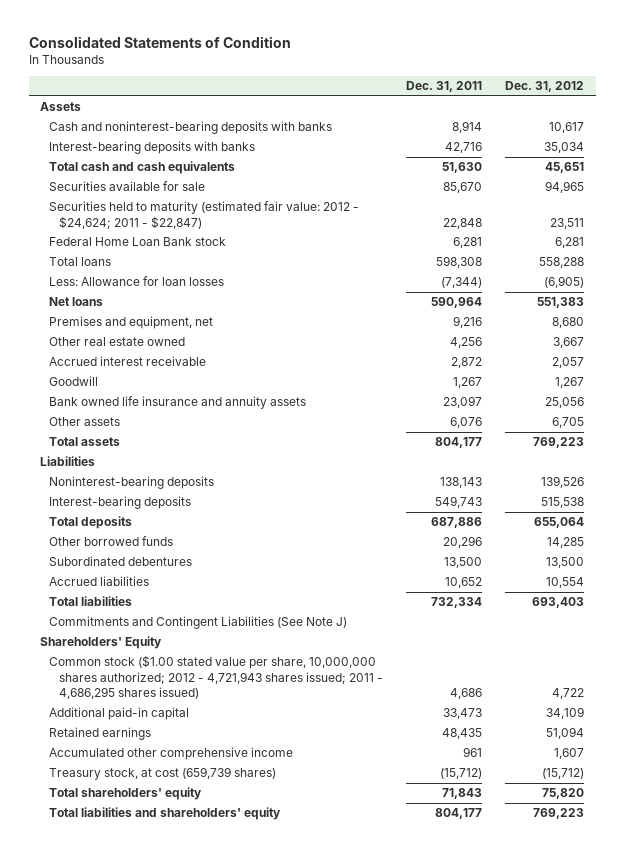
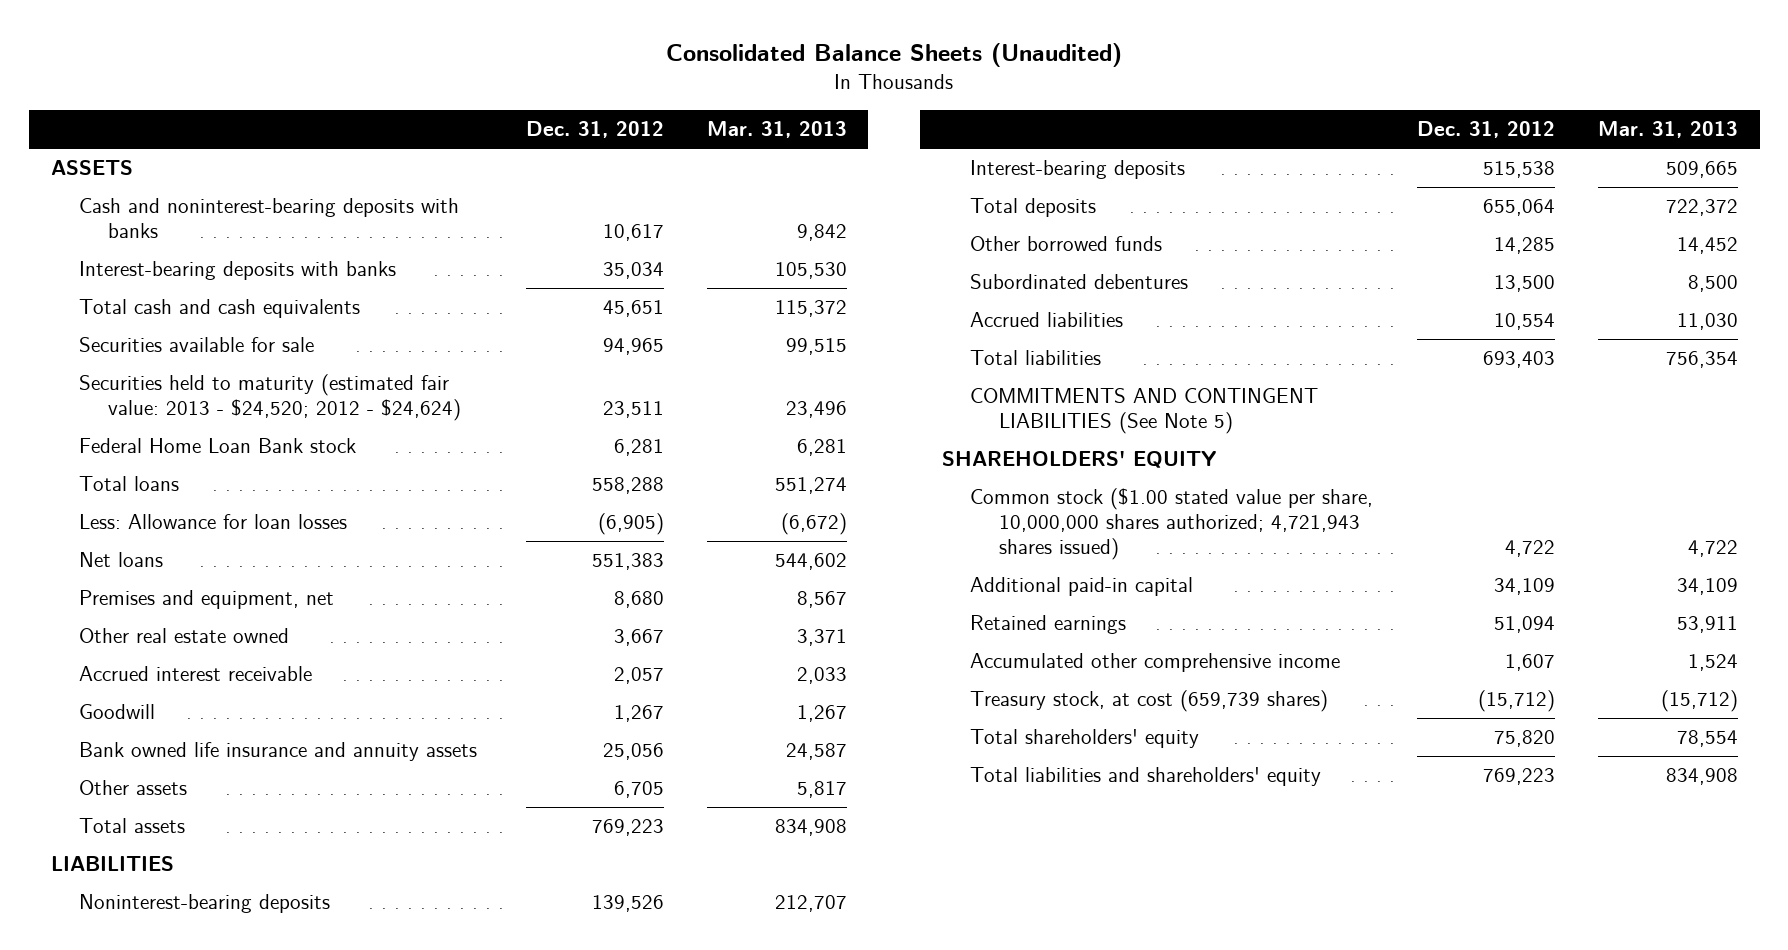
[28,35,291,48] Consolidated Statements of Condition -> [666,42,1123,67] Consolidated Balance Sheets (Unaudited)
[405,81,482,93] Dec. 31, 2011 -> none
none -> [706,121,847,139] Mar. 31, 2013
[40,102,82,112] Assets -> [50,160,133,176] ASSETS
[49,201,360,229] Securities held to maturity (estimated fair value: 2012 - $24,624; 2011 - $22,847) -> [79,374,462,422] Securities held to maturity (estimated fair value: 2013 - $24,520; 2012 - $24,624)
[40,456,96,467] Liabilities -> [50,856,174,872] LIABILITIES
[49,616,348,630] Commitments and Contingent Liabilities (See Note J) -> [970,388,1319,435] COMMITMENTS AND CONTINGENT LIABILITIES (See Note 5)
[40,636,163,650] Shareholders' Equity -> [941,451,1216,469] SHAREHOLDERS' EQUITY
[49,655,383,700] Common stock ($1.00 stated value per share, 10,000,000 shares authorized; 2012 - 4,721,943 shares issued; 2011 - 4,686,295 shares issued) -> [970,488,1374,561] Common stock ($1.00 stated value per share, 10,000,000 shares authorized; 4,721,943 shares issued)

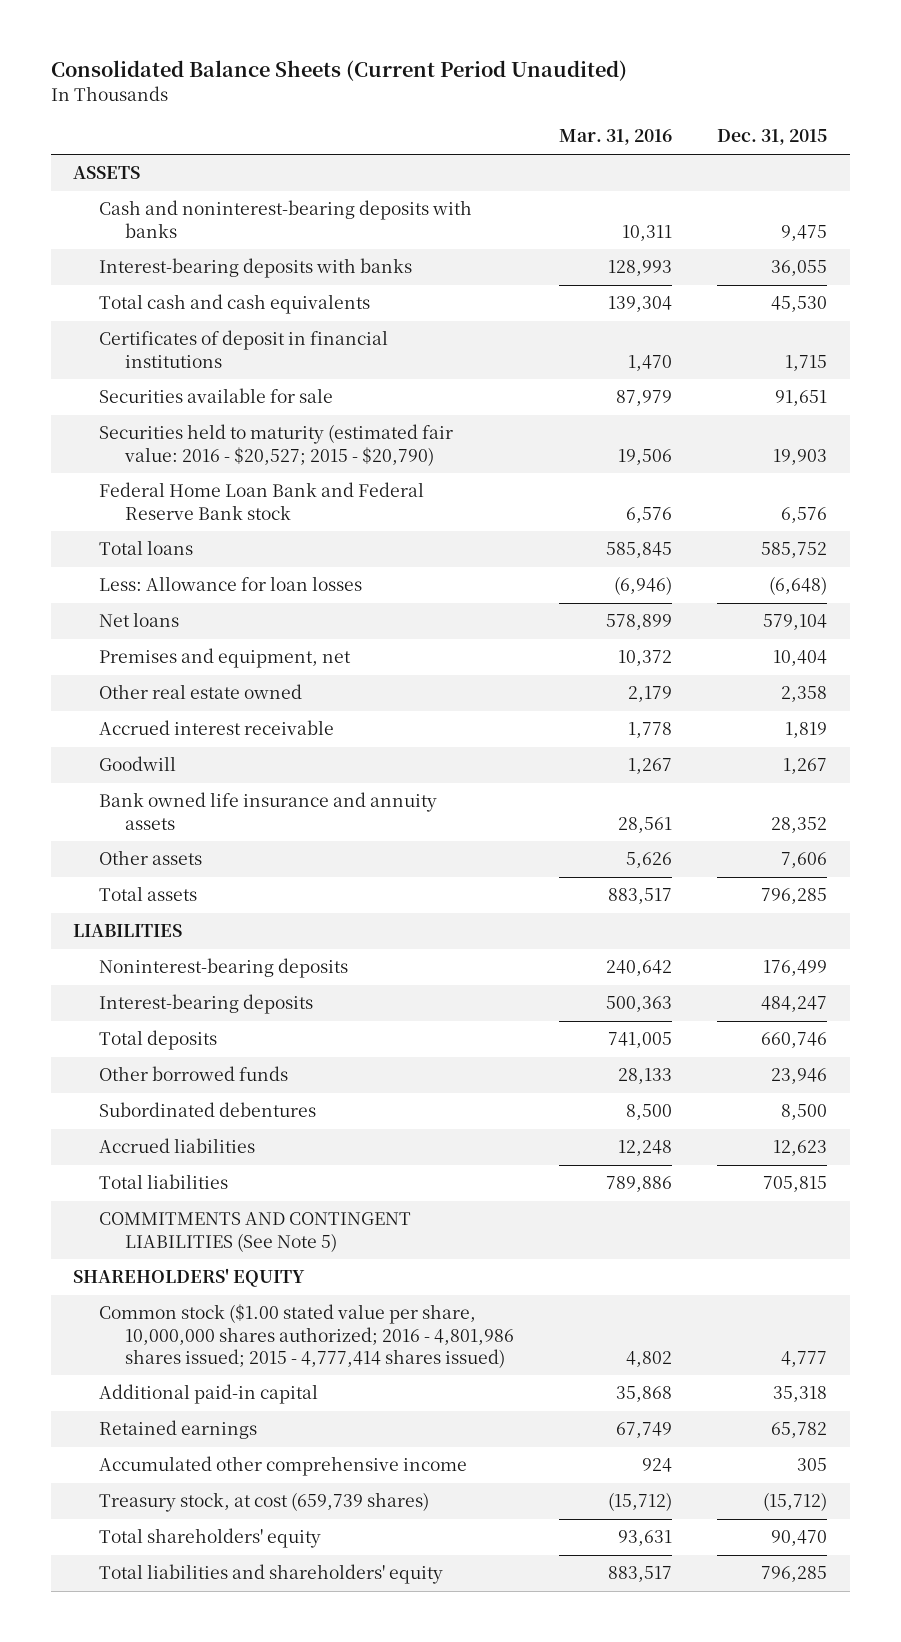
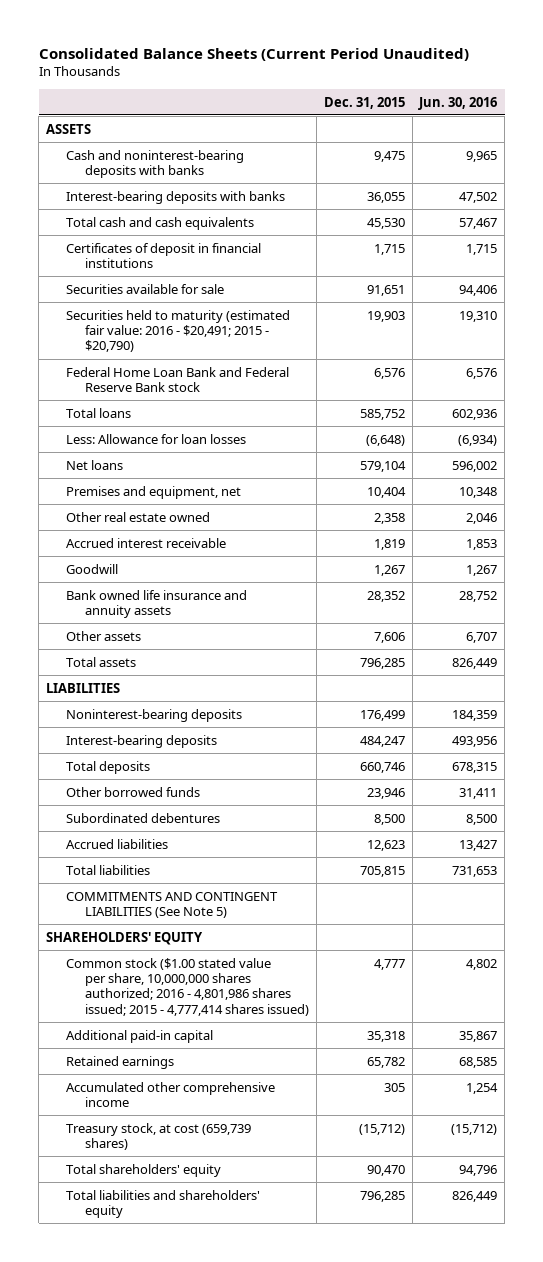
[559,129,673,146] Mar. 31, 2016 -> none
none -> [418,96,498,110] Jun. 30, 2016
[99,424,454,466] Securities held to maturity (estimated fair value: 2016 - $20,527; 2015 - $20,790) -> [65,309,290,353] Securities held to maturity (estimated fair value: 2016 - $20,491; 2015 - $20,790)

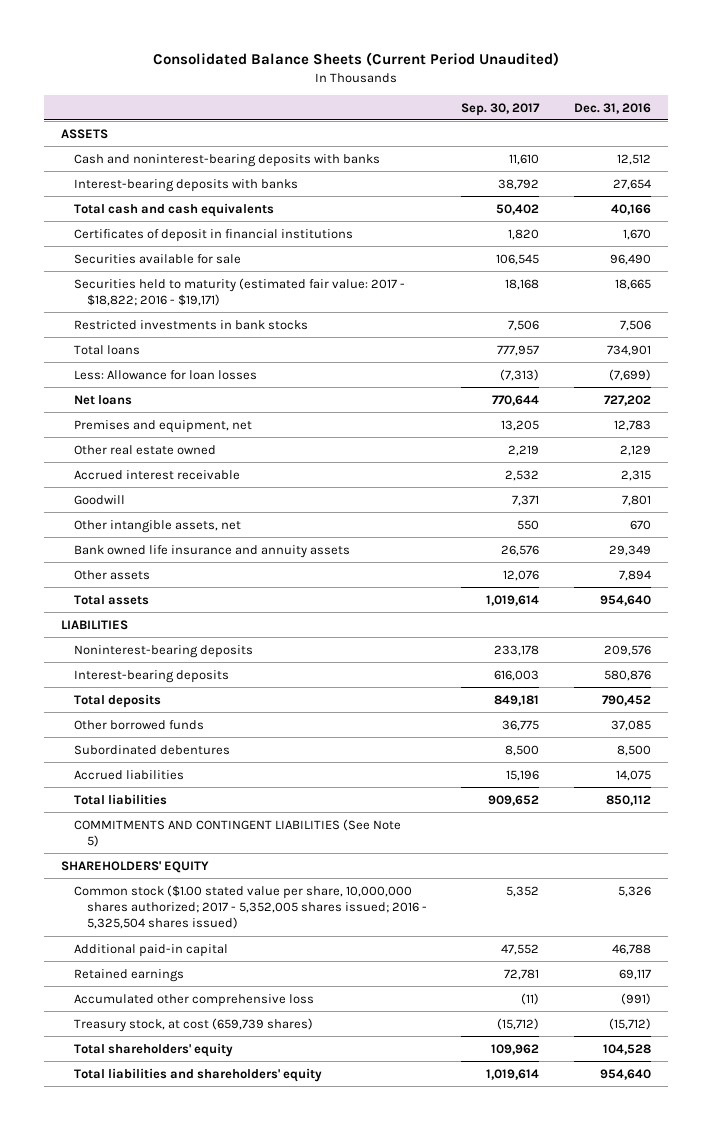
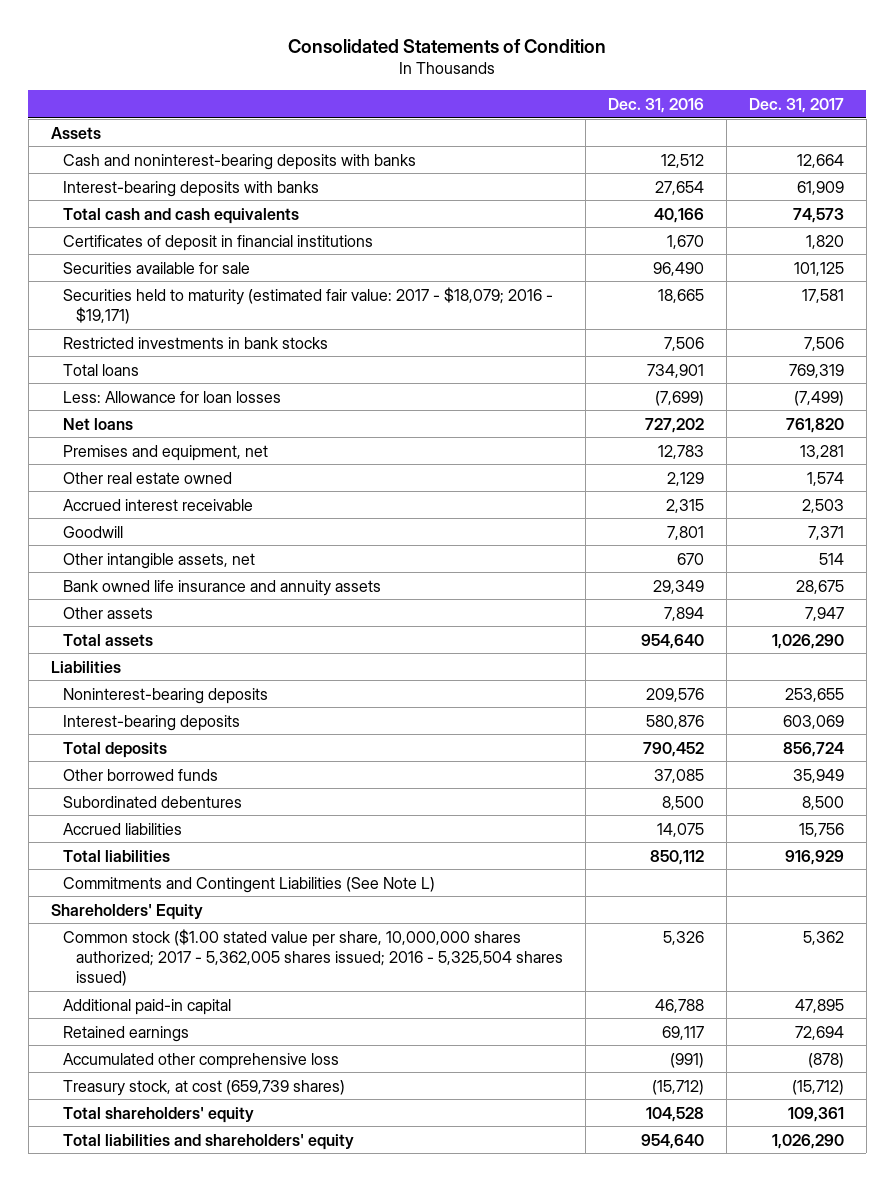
[152,52,559,67] Consolidated Balance Sheets (Current Period Unaudited) -> [288,38,607,53] Consolidated Statements of Condition
[461,102,541,116] Sep. 30, 2017 -> none
none -> [748,97,844,113] Dec. 31, 2017
[61,128,109,139] ASSETS -> [50,126,101,139] Assets
[74,277,406,306] Securities held to maturity (estimated fair value: 2017 - $18,822; 2016 - $19,171) -> [63,286,554,324] Securities held to maturity (estimated fair value: 2017 - $18,079; 2016 - $19,171)
[61,619,129,630] LIABILITIES -> [50,660,121,673] Liabilities
[74,818,402,847] COMMITMENTS AND CONTINGENT LIABILITIES (See Note 5) -> [63,876,436,893] Commitments and Contingent Liabilities (See Note L)
[61,860,210,873] SHAREHOLDERS' EQUITY -> [50,903,203,920] Shareholders' Equity
[74,884,427,930] Common stock ($1.00 stated value per share, 10,000,000 shares authorized; 2017 - 5,352,005 shares issued; 2016 - 5,325,504 shares issued) -> [63,928,563,987] Common stock ($1.00 stated value per share, 10,000,000 shares authorized; 2017 - 5,362,005 shares issued; 2016 - 5,325,504 shares issued)

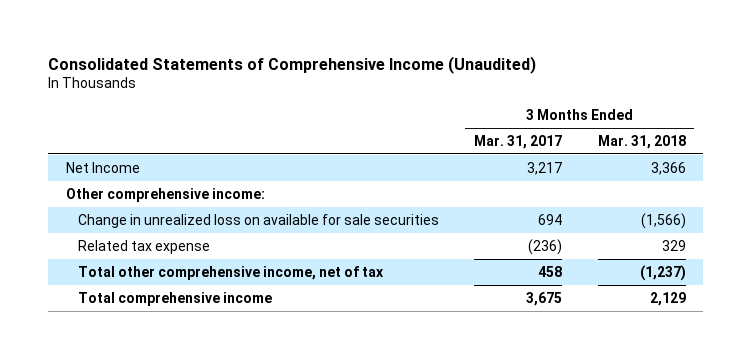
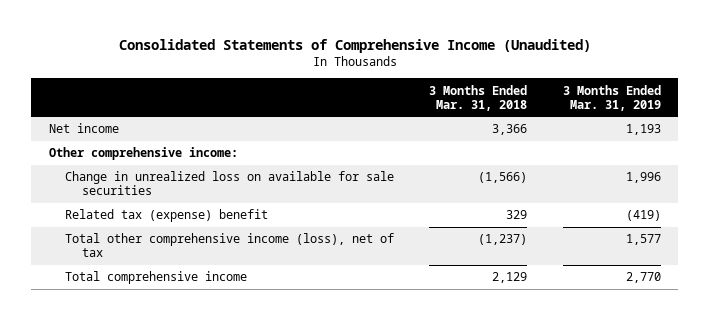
[474,134,563,149] Mar. 31, 2017 -> none
none -> [562,84,661,111] 3 Months Ended Mar. 31, 2019
[65,161,140,173] Net Income -> [48,123,119,134] Net income
[77,239,210,254] Related tax expense -> [65,209,269,223] Related tax (expense) benefit
[77,265,384,280] Total other comprehensive income, net of tax -> [65,233,395,258] Total other comprehensive income (loss), net of tax

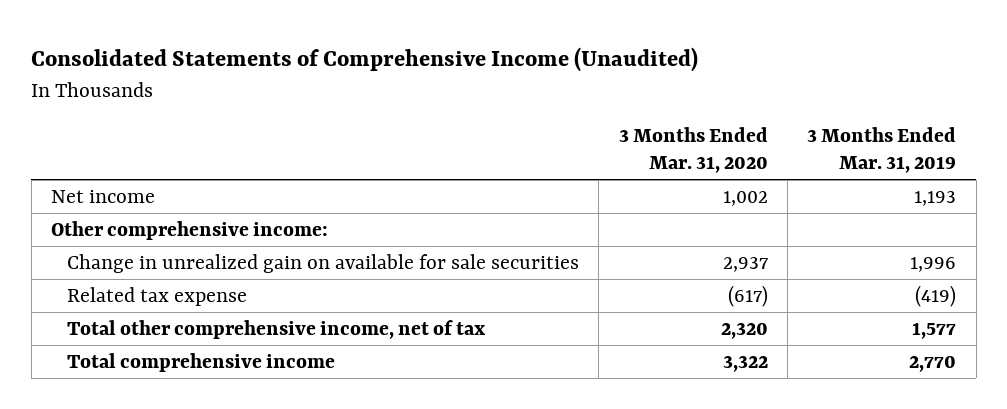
[429,84,528,111] 3 Months Ended Mar. 31, 2018 -> none
none -> [618,127,768,173] 3 Months Ended Mar. 31, 2020
[65,171,395,196] Change in unrealized loss on available for sale securities -> [67,254,580,274] Change in unrealized gain on available for sale securities
[65,209,269,223] Related tax (expense) benefit -> [67,287,248,307] Related tax expense
[65,233,395,258] Total other comprehensive income (loss), net of tax -> [67,320,487,340] Total other comprehensive income, net of tax

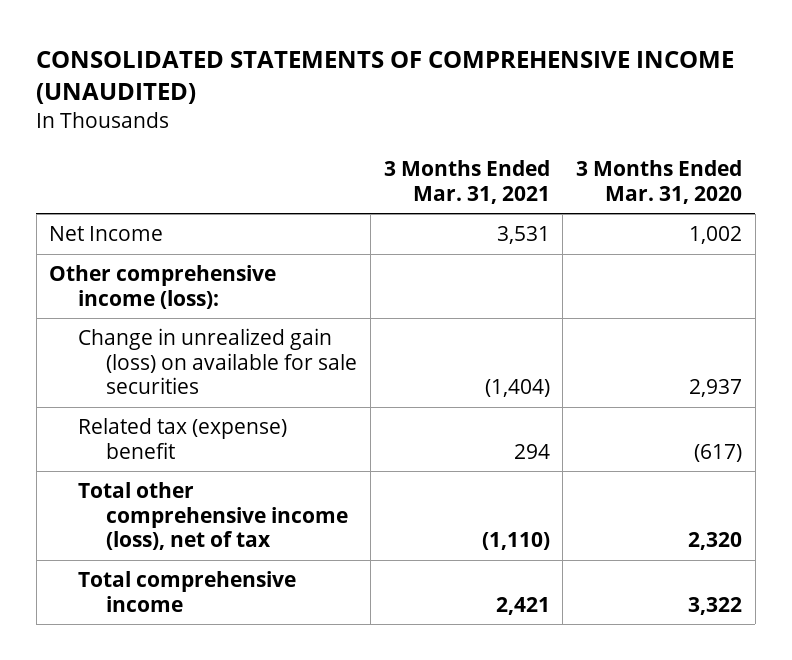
[31,47,699,73] Consolidated Statements of Comprehensive Income (Unaudited) -> [36,51,735,105] CONSOLIDATED STATEMENTS OF COMPREHENSIVE INCOME (UNAUDITED)
[807,127,957,173] 3 Months Ended Mar. 31, 2019 -> none
none -> [383,160,550,204] 3 Months Ended Mar. 31, 2021
[50,190,155,204] Net income -> [49,226,164,242] Net Income
[50,221,328,241] Other comprehensive income: -> [49,265,277,309] Other comprehensive income (loss):
[67,254,580,274] Change in unrealized gain on available for sale securities -> [77,328,358,395] Change in unrealized gain (loss) on available for sale securities
[67,287,248,307] Related tax expense -> [77,418,287,459] Related tax (expense) benefit
[67,320,487,340] Total other comprehensive income, net of tax -> [77,482,349,551] Total other comprehensive income (loss), net of tax

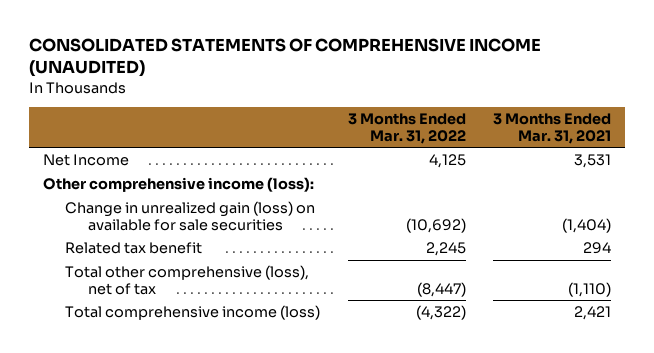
[576,160,743,204] 3 Months Ended Mar. 31, 2020 -> none
none -> [347,113,466,144] 3 Months Ended Mar. 31, 2022
[77,418,287,459] Related tax (expense) benefit -> [65,242,203,255] Related tax benefit
[77,482,349,551] Total other comprehensive income (loss), net of tax -> [65,265,310,295] Total other comprehensive (loss), net of tax
[77,571,296,612] Total comprehensive income -> [65,305,321,321] Total comprehensive income (loss)

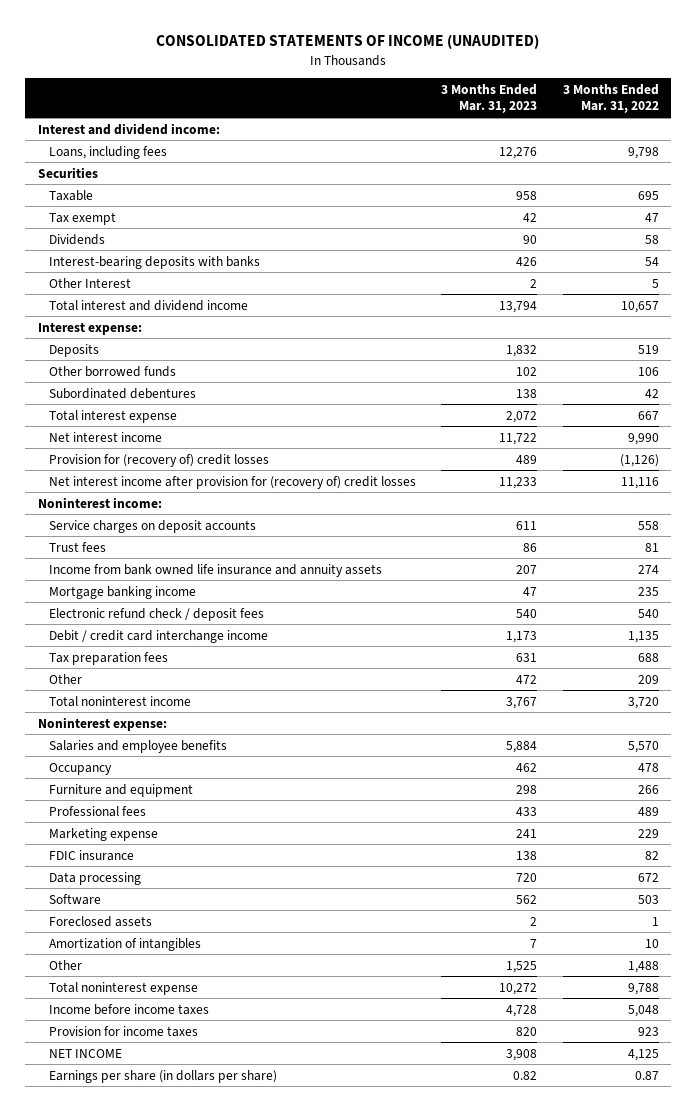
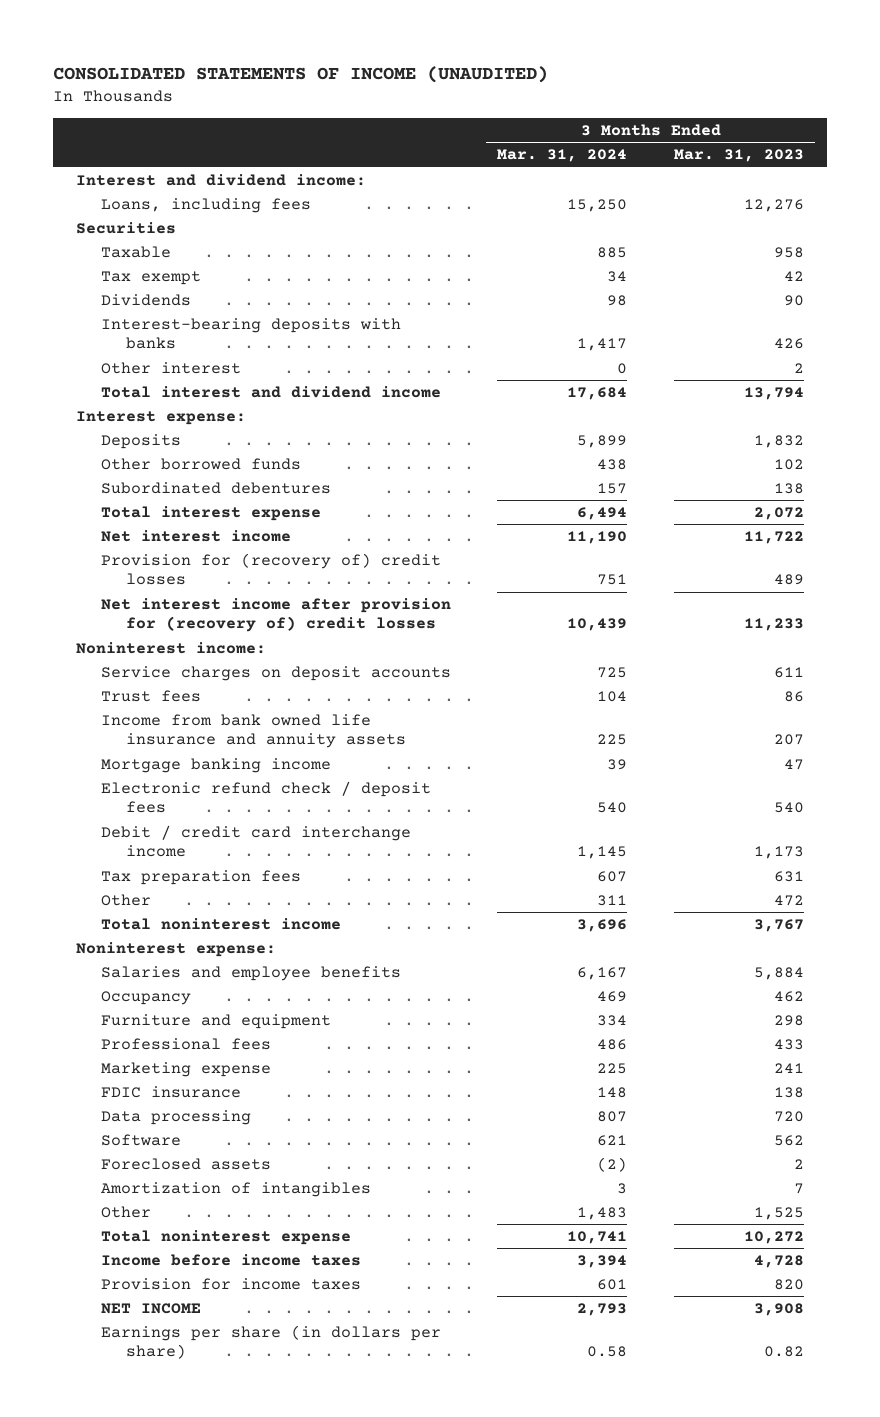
[562,83,659,114] 3 Months Ended Mar. 31, 2022 -> none
none -> [497,149,628,163] Mar. 31, 2024
[48,277,131,288] Other Interest -> [100,362,241,375] Other interest

